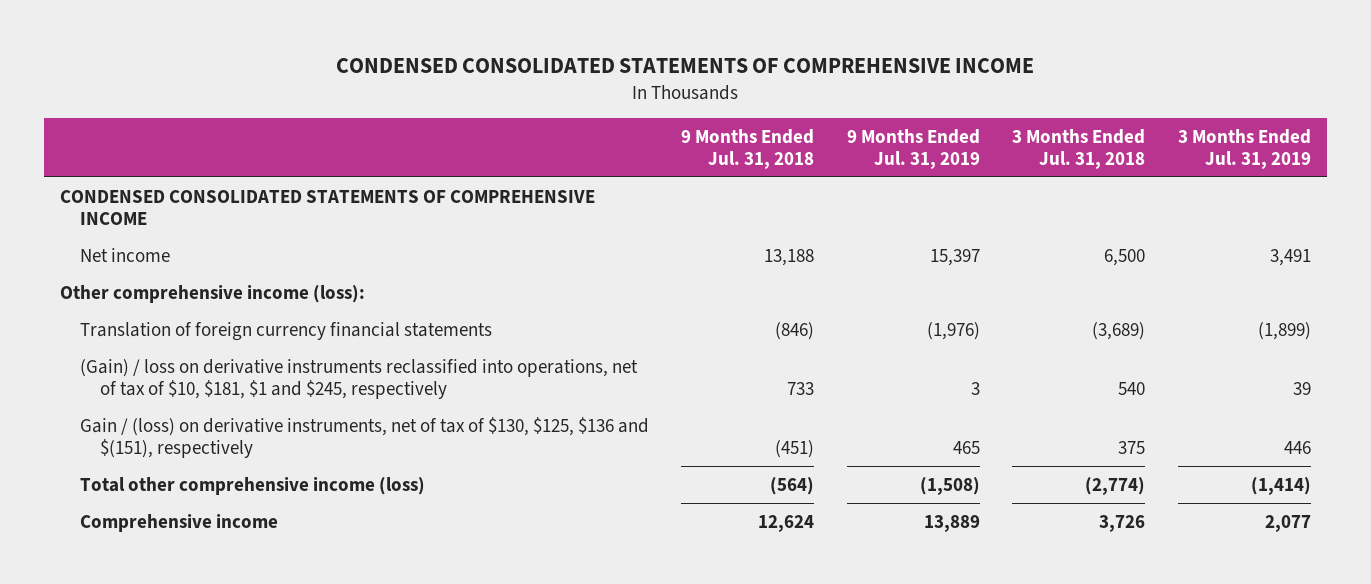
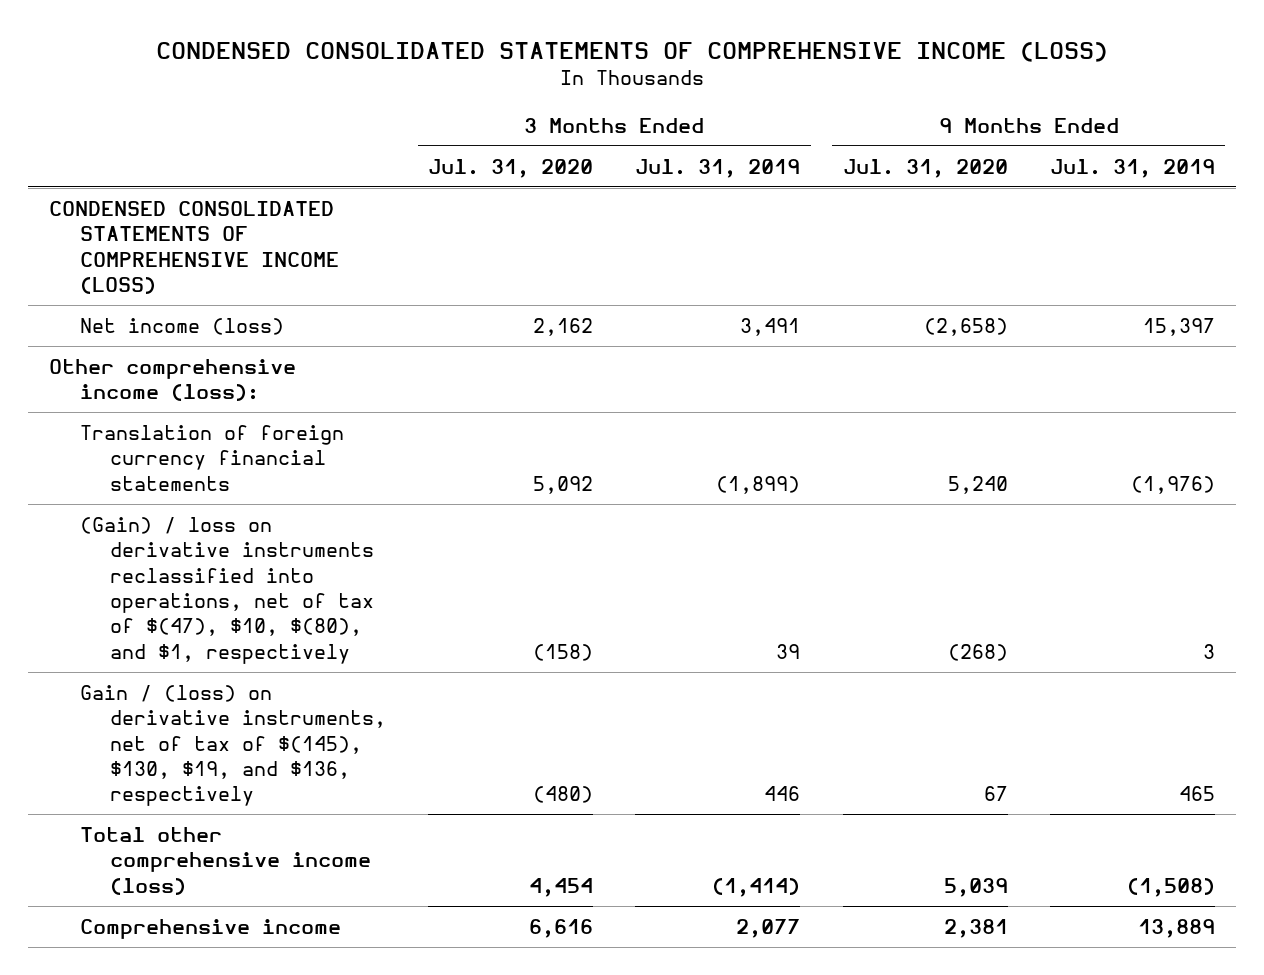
[336,58,1035,74] CONDENSED CONSOLIDATED STATEMENTS OF COMPREHENSIVE INCOME -> [156,41,1109,62] CONDENSED CONSOLIDATED STATEMENTS OF COMPREHENSIVE INCOME (LOSS)
[681,128,815,169] 9 Months Ended Jul. 31, 2018 -> none
[1012,128,1146,169] 3 Months Ended Jul. 31, 2018 -> none
none -> [428,158,594,178] Jul. 31, 2020
none -> [842,158,1008,178] Jul. 31, 2020
[60,189,596,225] CONDENSED CONSOLIDATED STATEMENTS OF COMPREHENSIVE INCOME -> [49,200,339,294] CONDENSED CONSOLIDATED STATEMENTS OF COMPREHENSIVE INCOME (LOSS)
[80,247,171,262] Net income -> [79,317,284,335] Net income (loss)
[80,358,639,399] (Gain) / loss on derivative instruments reclassified into operations, net of tax of $10, $181, $1 and $245, respectively -> [79,516,375,664] (Gain) / loss on derivative instruments reclassified into operations, net of tax of $(47), $10, $(80), and $1, respectively
[80,416,650,458] Gain / (loss) on derivative instruments, net of tax of $130, $125, $136 and $(151), respectively -> [79,684,387,807] Gain / (loss) on derivative instruments, net of tax of $(145), $130, $19, and $136, respectively

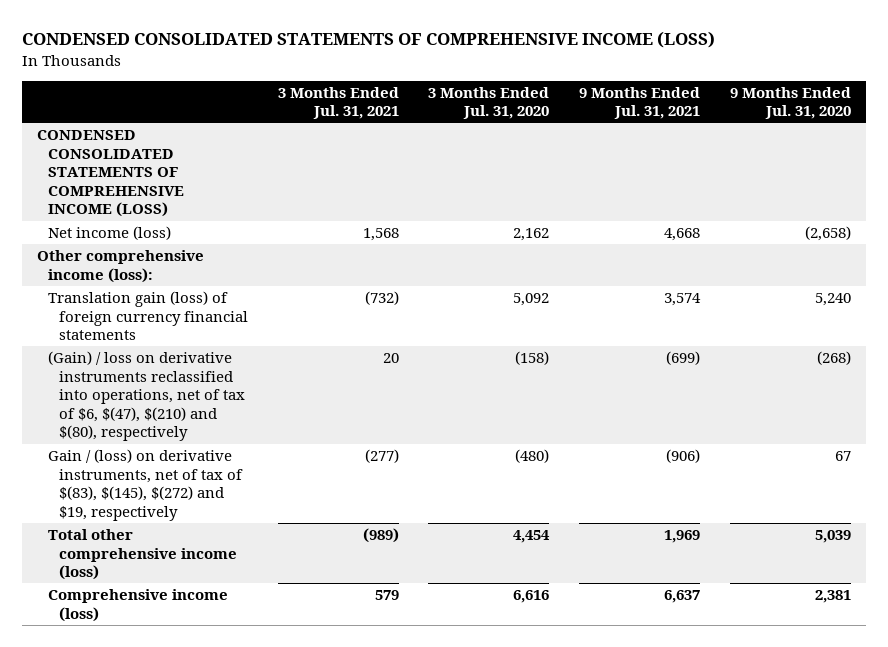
[635,158,801,178] Jul. 31, 2019 -> none
[1049,158,1215,178] Jul. 31, 2019 -> none
none -> [277,86,399,120] 3 Months Ended Jul. 31, 2021
none -> [579,86,701,120] 9 Months Ended Jul. 31, 2021
[79,424,344,491] Translation of foreign currency financial statements -> [47,291,248,341] Translation gain (loss) of foreign currency financial statements
[79,516,375,664] (Gain) / loss on derivative instruments reclassified into operations, net of tax of $(47), $10, $(80), and $1, respectively -> [47,351,245,442] (Gain) / loss on derivative instruments reclassified into operations, net of tax of $6, $(47), $(210) and $(80), respectively
[79,684,387,807] Gain / (loss) on derivative instruments, net of tax of $(145), $130, $19, and $136, respectively -> [47,449,243,521] Gain / (loss) on derivative instruments, net of tax of $(83), $(145), $(272) and $19, respectively
[79,918,341,939] Comprehensive income -> [47,589,228,622] Comprehensive income (loss)

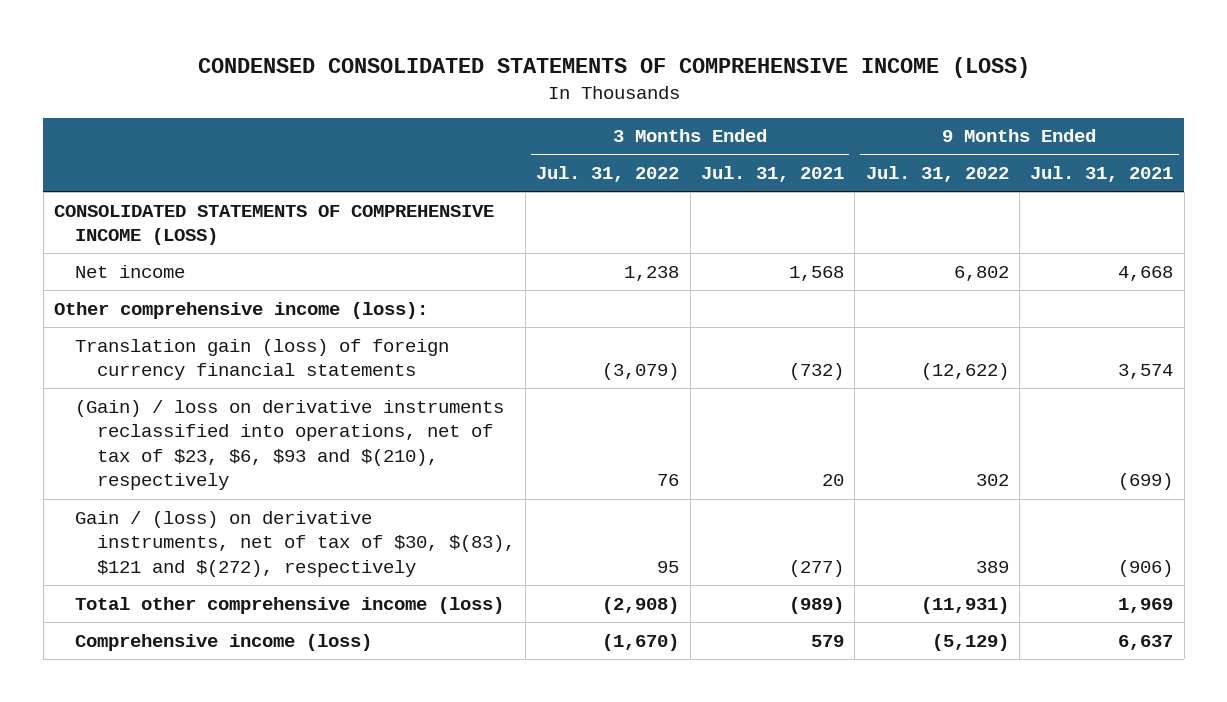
[428,86,550,120] 3 Months Ended Jul. 31, 2020 -> none
[730,86,852,120] 9 Months Ended Jul. 31, 2020 -> none
none -> [536,166,680,183] Jul. 31, 2022
none -> [865,166,1009,183] Jul. 31, 2022
[37,130,184,218] CONDENSED CONSOLIDATED STATEMENTS OF COMPREHENSIVE INCOME (LOSS) -> [54,204,495,246] CONSOLIDATED STATEMENTS OF COMPREHENSIVE INCOME (LOSS)
[47,226,171,241] Net income (loss) -> [75,264,186,278] Net income
[47,351,245,442] (Gain) / loss on derivative instruments reclassified into operations, net of tax of $6, $(47), $(210) and $(80), respectively -> [75,399,505,491] (Gain) / loss on derivative instruments reclassified into operations, net of tax of $23, $6, $93 and $(210), respectively
[47,449,243,521] Gain / (loss) on derivative instruments, net of tax of $(83), $(145), $(272) and $19, respectively -> [75,510,515,577] Gain / (loss) on derivative instruments, net of tax of $30, $(83), $121 and $(272), respectively

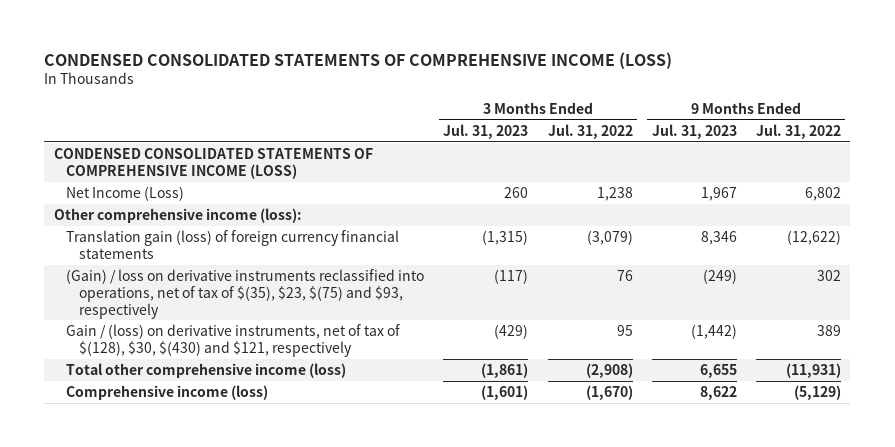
[700,166,844,183] Jul. 31, 2021 -> none
[1030,166,1174,183] Jul. 31, 2021 -> none
none -> [443,123,529,139] Jul. 31, 2023
none -> [651,123,737,139] Jul. 31, 2023
[54,204,495,246] CONSOLIDATED STATEMENTS OF COMPREHENSIVE INCOME (LOSS) -> [53,147,373,179] CONDENSED CONSOLIDATED STATEMENTS OF COMPREHENSIVE INCOME (LOSS)
[75,264,186,278] Net income -> [66,185,185,201] Net Income (Loss)
[75,399,505,491] (Gain) / loss on derivative instruments reclassified into operations, net of tax of $23, $6, $93 and $(210), respectively -> [66,268,425,319] (Gain) / loss on derivative instruments reclassified into operations, net of tax of $(35), $23, $(75) and $93, respectively
[75,510,515,577] Gain / (loss) on derivative instruments, net of tax of $30, $(83), $121 and $(272), respectively -> [66,323,401,357] Gain / (loss) on derivative instruments, net of tax of $(128), $30, $(430) and $121, respectively

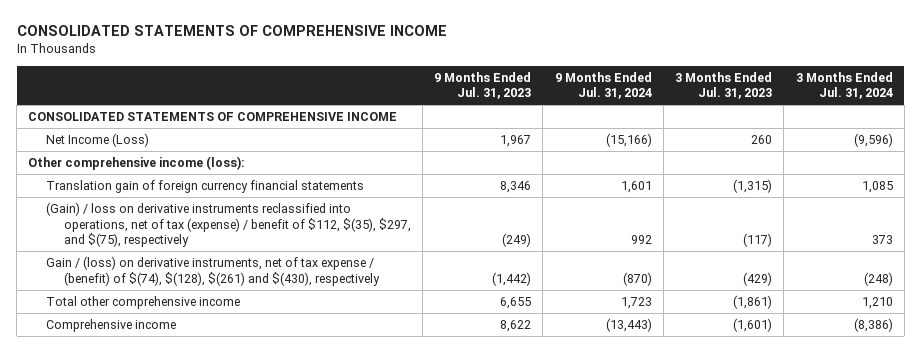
[44,51,673,69] CONDENSED CONSOLIDATED STATEMENTS OF COMPREHENSIVE INCOME (LOSS) -> [16,25,447,37] CONSOLIDATED STATEMENTS OF COMPREHENSIVE INCOME
[547,123,633,139] Jul. 31, 2022 -> none
[755,123,841,139] Jul. 31, 2022 -> none
none -> [554,71,652,100] 9 Months Ended Jul. 31, 2024
none -> [795,71,893,100] 3 Months Ended Jul. 31, 2024
[53,147,373,179] CONDENSED CONSOLIDATED STATEMENTS OF COMPREHENSIVE INCOME (LOSS) -> [28,112,398,122] CONSOLIDATED STATEMENTS OF COMPREHENSIVE INCOME
[66,229,400,259] Translation gain (loss) of foreign currency financial statements -> [45,180,364,194] Translation gain of foreign currency financial statements
[66,268,425,319] (Gain) / loss on derivative instruments reclassified into operations, net of tax of $(35), $23, $(75) and $93, respectively -> [45,202,411,247] (Gain) / loss on derivative instruments reclassified into operations, net of tax (expense) / benefit of $112, $(35), $297, and $(75), respectively
[66,323,401,357] Gain / (loss) on derivative instruments, net of tax of $(128), $30, $(430) and $121, respectively -> [45,256,380,286] Gain / (loss) on derivative instruments, net of tax expense / (benefit) of $(74), $(128), $(261) and $(430), respectively
[66,362,347,378] Total other comprehensive income (loss) -> [45,296,240,310] Total other comprehensive income
[66,384,269,400] Comprehensive income (loss) -> [45,319,176,333] Comprehensive income

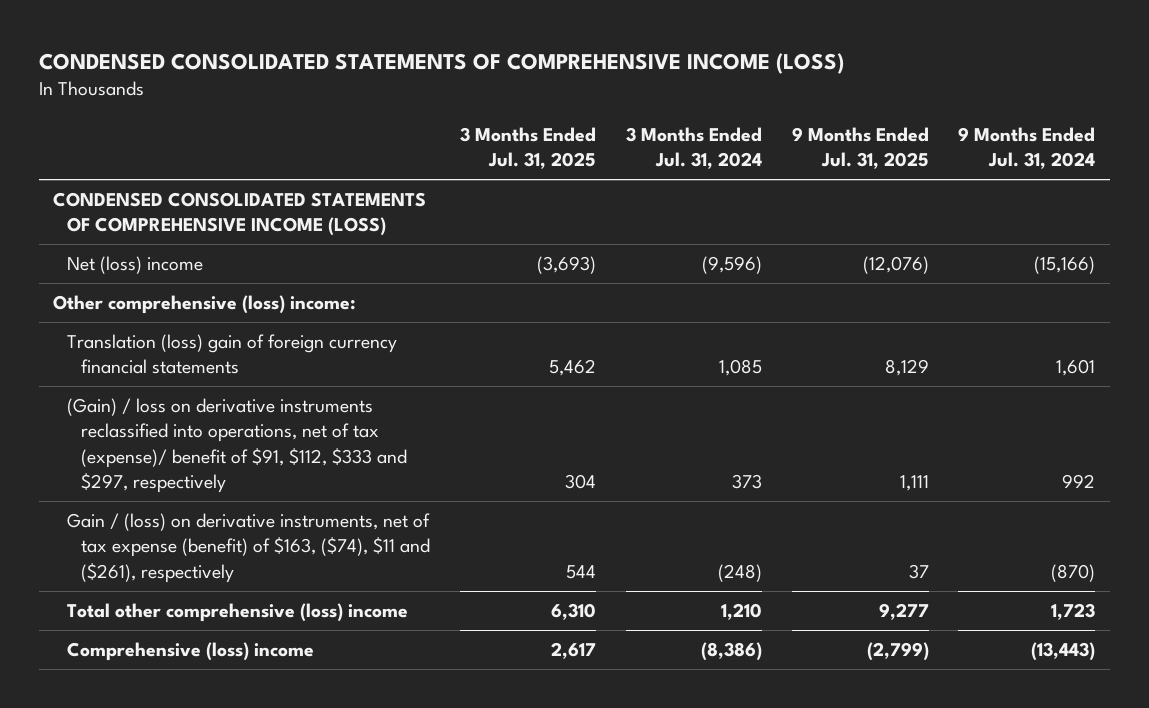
[16,25,447,37] CONSOLIDATED STATEMENTS OF COMPREHENSIVE INCOME -> [38,52,844,74] CONDENSED CONSOLIDATED STATEMENTS OF COMPREHENSIVE INCOME (LOSS)
[434,71,532,100] 9 Months Ended Jul. 31, 2023 -> none
[675,71,773,100] 3 Months Ended Jul. 31, 2023 -> none
none -> [459,126,596,170] 3 Months Ended Jul. 31, 2025
none -> [791,126,929,170] 9 Months Ended Jul. 31, 2025
[28,112,398,122] CONSOLIDATED STATEMENTS OF COMPREHENSIVE INCOME -> [53,191,427,237] CONDENSED CONSOLIDATED STATEMENTS OF COMPREHENSIVE INCOME (LOSS)
[45,133,149,148] Net Income (Loss) -> [67,255,204,274] Net (loss) income
[28,156,246,171] Other comprehensive income (loss): -> [53,294,357,314] Other comprehensive (loss) income:
[45,180,364,194] Translation gain of foreign currency financial statements -> [67,333,398,375] Translation (loss) gain of foreign currency financial statements
[45,202,411,247] (Gain) / loss on derivative instruments reclassified into operations, net of tax (expense) / benefit of $112, $(35), $297, and $(75), respectively -> [67,397,408,493] (Gain) / loss on derivative instruments reclassified into operations, net of tax (expense)/ benefit of $91, $112, $333 and $297, respectively
[45,256,380,286] Gain / (loss) on derivative instruments, net of tax expense / (benefit) of $(74), $(128), $(261) and $(430), respectively -> [67,512,431,583] Gain / (loss) on derivative instruments, net of tax expense (benefit) of $163, ($74), $11 and ($261), respectively
[45,296,240,310] Total other comprehensive income -> [67,602,409,622] Total other comprehensive (loss) income
[45,319,176,333] Comprehensive income -> [67,641,315,661] Comprehensive (loss) income

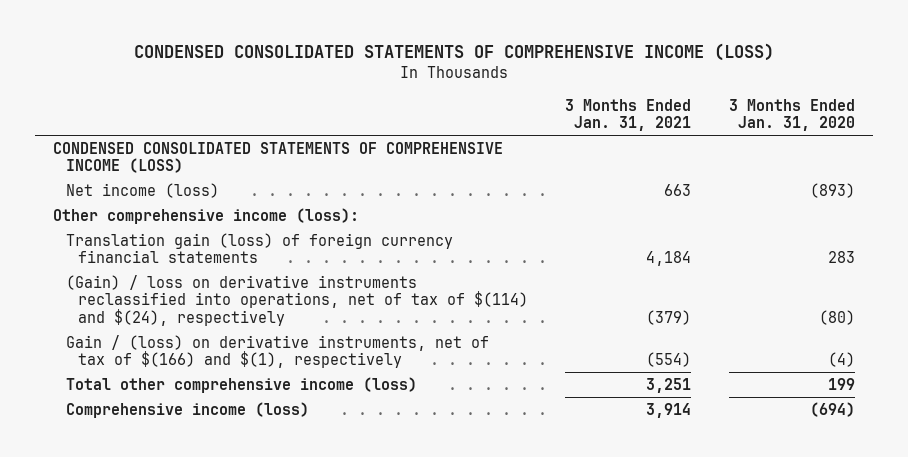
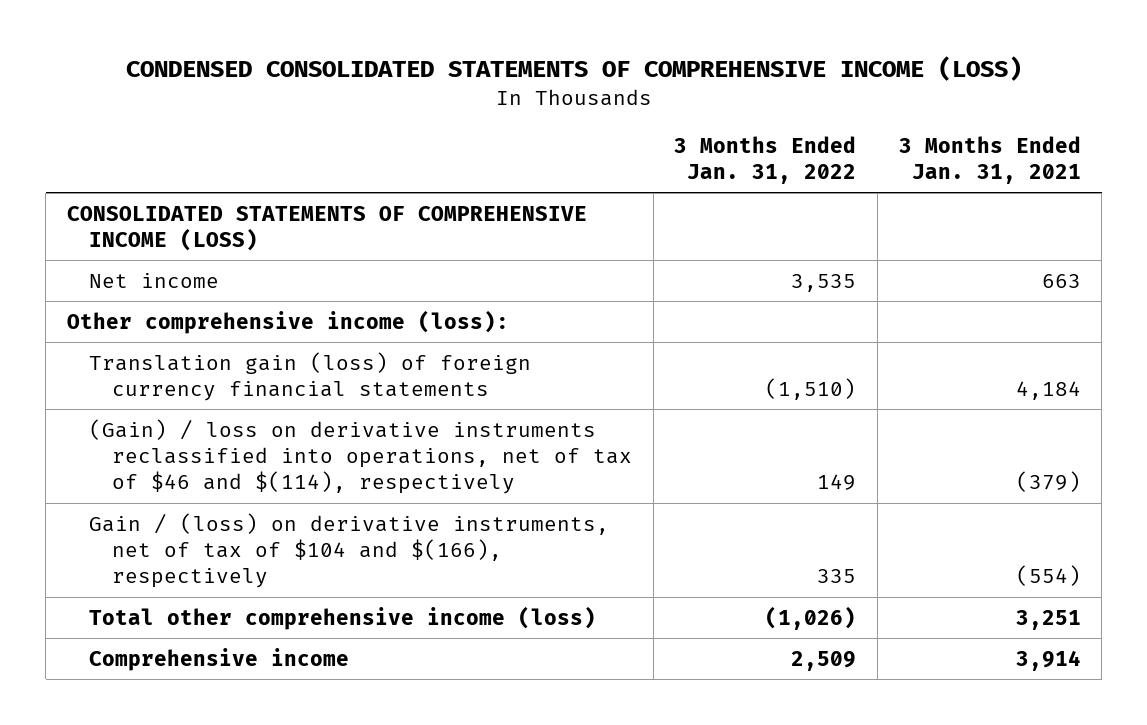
[728,98,855,132] 3 Months Ended Jan. 31, 2020 -> none
none -> [674,135,857,184] 3 Months Ended Jan. 31, 2022
[53,141,504,174] CONDENSED CONSOLIDATED STATEMENTS OF COMPREHENSIVE INCOME (LOSS) -> [66,205,587,251] CONSOLIDATED STATEMENTS OF COMPREHENSIVE INCOME (LOSS)
[65,182,219,198] Net income (loss) -> [89,272,220,288] Net income
[65,274,529,326] (Gain) / loss on derivative instruments reclassified into operations, net of tax of $(114) and $(24), respectively -> [89,418,633,495] (Gain) / loss on derivative instruments reclassified into operations, net of tax of $46 and $(114), respectively
[65,334,489,369] Gain / (loss) on derivative instruments, net of tax of $(166) and $(1), respectively -> [89,512,610,589] Gain / (loss) on derivative instruments, net of tax of $104 and $(166), respectively
[65,401,309,418] Comprehensive income (loss) -> [89,647,350,671] Comprehensive income

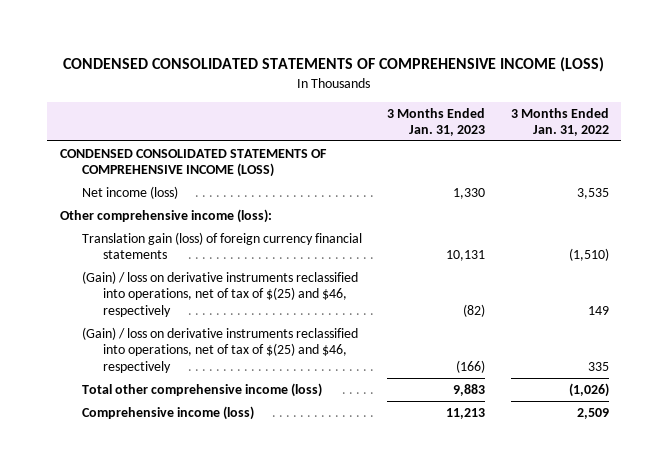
[898,135,1081,184] 3 Months Ended Jan. 31, 2021 -> none
none -> [387,107,486,137] 3 Months Ended Jan. 31, 2023
[66,205,587,251] CONSOLIDATED STATEMENTS OF COMPREHENSIVE INCOME (LOSS) -> [59,148,327,178] CONDENSED CONSOLIDATED STATEMENTS OF COMPREHENSIVE INCOME (LOSS)
[89,272,220,288] Net income -> [81,185,178,199] Net income (loss)
[89,418,633,495] (Gain) / loss on derivative instruments reclassified into operations, net of tax of $46 and $(114), respectively -> [81,270,358,318] (Gain) / loss on derivative instruments reclassified into operations, net of tax of $(25) and $46, respectively
[89,512,610,589] Gain / (loss) on derivative instruments, net of tax of $104 and $(166), respectively -> [81,326,358,374] (Gain) / loss on derivative instruments reclassified into operations, net of tax of $(25) and $46, respectively
[89,647,350,671] Comprehensive income -> [81,405,254,420] Comprehensive income (loss)

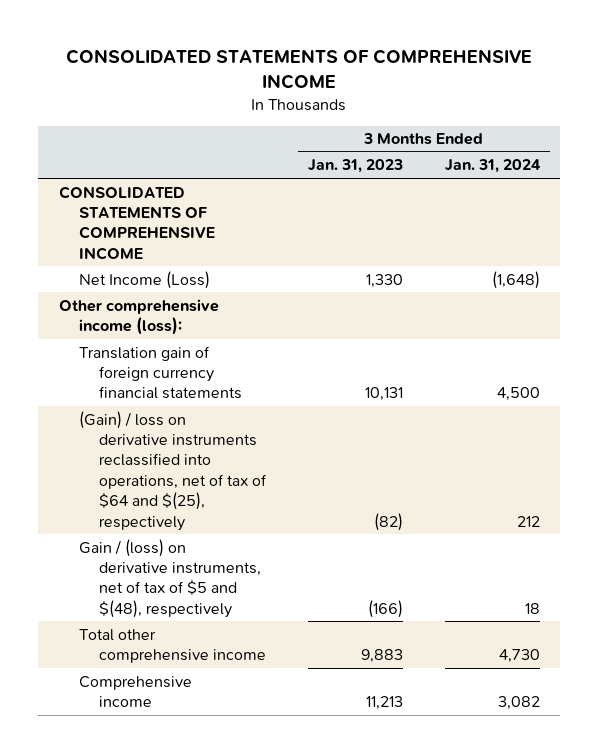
[63,56,605,72] CONDENSED CONSOLIDATED STATEMENTS OF COMPREHENSIVE INCOME (LOSS) -> [66,49,533,89] CONSOLIDATED STATEMENTS OF COMPREHENSIVE INCOME
[510,107,609,137] 3 Months Ended Jan. 31, 2022 -> none
none -> [444,159,541,174] Jan. 31, 2024
[59,148,327,178] CONDENSED CONSOLIDATED STATEMENTS OF COMPREHENSIVE INCOME (LOSS) -> [58,185,216,260] CONSOLIDATED STATEMENTS OF COMPREHENSIVE INCOME
[81,185,178,199] Net income (loss) -> [79,270,211,289] Net Income (Loss)
[81,231,362,260] Translation gain (loss) of foreign currency financial statements -> [79,345,243,400] Translation gain of foreign currency financial statements
[81,270,358,318] (Gain) / loss on derivative instruments reclassified into operations, net of tax of $(25) and $46, respectively -> [79,410,268,531] (Gain) / loss on derivative instruments reclassified into operations, net of tax of $64 and $(25), respectively
[81,326,358,374] (Gain) / loss on derivative instruments reclassified into operations, net of tax of $(25) and $46, respectively -> [79,538,262,618] Gain / (loss) on derivative instruments, net of tax of $5 and $(48), respectively
[81,382,322,397] Total other comprehensive income (loss) -> [79,628,267,663] Total other comprehensive income
[81,405,254,420] Comprehensive income (loss) -> [79,675,193,707] Comprehensive income

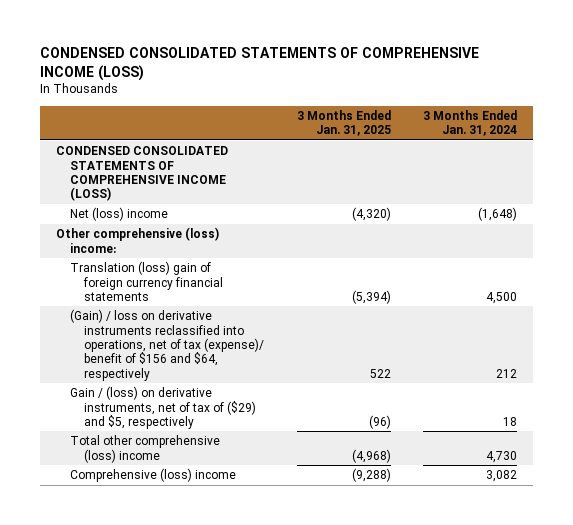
[66,49,533,89] CONSOLIDATED STATEMENTS OF COMPREHENSIVE INCOME -> [39,47,479,82] CONDENSED CONSOLIDATED STATEMENTS OF COMPREHENSIVE INCOME (LOSS)
[307,159,403,174] Jan. 31, 2023 -> none
none -> [296,109,391,137] 3 Months Ended Jan. 31, 2025
[58,185,216,260] CONSOLIDATED STATEMENTS OF COMPREHENSIVE INCOME -> [55,146,228,202] CONDENSED CONSOLIDATED STATEMENTS OF COMPREHENSIVE INCOME (LOSS)
[79,270,211,289] Net Income (Loss) -> [70,207,169,222] Net (loss) income
[58,298,219,335] Other comprehensive income (loss): -> [55,227,219,253] Other comprehensive (loss) income:
[79,345,243,400] Translation gain of foreign currency financial statements -> [70,261,224,301] Translation (loss) gain of foreign currency financial statements
[79,410,268,531] (Gain) / loss on derivative instruments reclassified into operations, net of tax of $64 and $(25), respectively -> [70,309,265,381] (Gain) / loss on derivative instruments reclassified into operations, net of tax (expense)/ benefit of $156 and $64, respectively
[79,538,262,618] Gain / (loss) on derivative instruments, net of tax of $5 and $(48), respectively -> [70,386,257,429] Gain / (loss) on derivative instruments, net of tax of ($29) and $5, respectively
[79,628,267,663] Total other comprehensive income -> [70,435,221,463] Total other comprehensive (loss) income
[79,675,193,707] Comprehensive income -> [70,468,237,483] Comprehensive (loss) income

